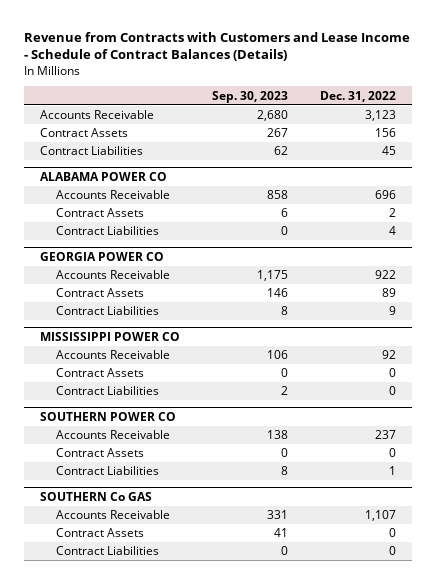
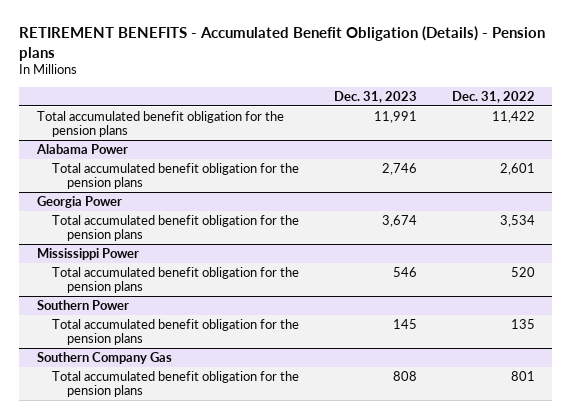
[23,31,410,62] Revenue from Contracts with Customers and Lease Income - Schedule of Contract Balances (Details) -> [19,26,546,61] RETIREMENT BENEFITS - Accumulated Benefit Obligation (Details) - Pension plans
[212,90,289,103] Sep. 30, 2023 -> none
none -> [333,90,417,103] Dec. 31, 2023
[39,110,154,120] Accounts Receivable -> none
[39,128,128,138] Contract Assets -> none
[39,146,143,156] Contract Liabilities -> none
[55,190,170,200] Accounts Receivable -> none
[55,208,144,218] Contract Assets -> none
[55,226,159,236] Contract Liabilities -> none
[55,270,170,280] Accounts Receivable -> none
[55,288,144,298] Contract Assets -> none
[55,306,159,316] Contract Liabilities -> none
[55,350,170,360] Accounts Receivable -> none
[55,368,144,378] Contract Assets -> none
[55,386,159,396] Contract Liabilities -> none
[55,430,170,440] Accounts Receivable -> none
[55,448,144,458] Contract Assets -> none
[55,466,159,476] Contract Liabilities -> none
[55,510,170,520] Accounts Receivable -> none
[55,528,144,538] Contract Assets -> none
[55,546,159,556] Contract Liabilities -> none
none -> [36,111,284,138] Total accumulated benefit obligation for the pension plans
[39,171,167,181] ALABAMA POWER CO -> [35,144,128,155] Alabama Power
none -> [51,163,299,190] Total accumulated benefit obligation for the pension plans
[39,251,164,261] GEORGIA POWER CO -> [36,196,122,209] Georgia Power
none -> [51,215,299,242] Total accumulated benefit obligation for the pension plans
[39,331,180,341] MISSISSIPPI POWER CO -> [36,248,139,261] Mississippi Power
none -> [51,267,299,294] Total accumulated benefit obligation for the pension plans
[39,411,176,421] SOUTHERN POWER CO -> [36,300,129,311] Southern Power
none -> [51,319,299,346] Total accumulated benefit obligation for the pension plans
[39,491,152,501] SOUTHERN Co GAS -> [36,352,172,365] Southern Company Gas
none -> [51,371,299,398] Total accumulated benefit obligation for the pension plans

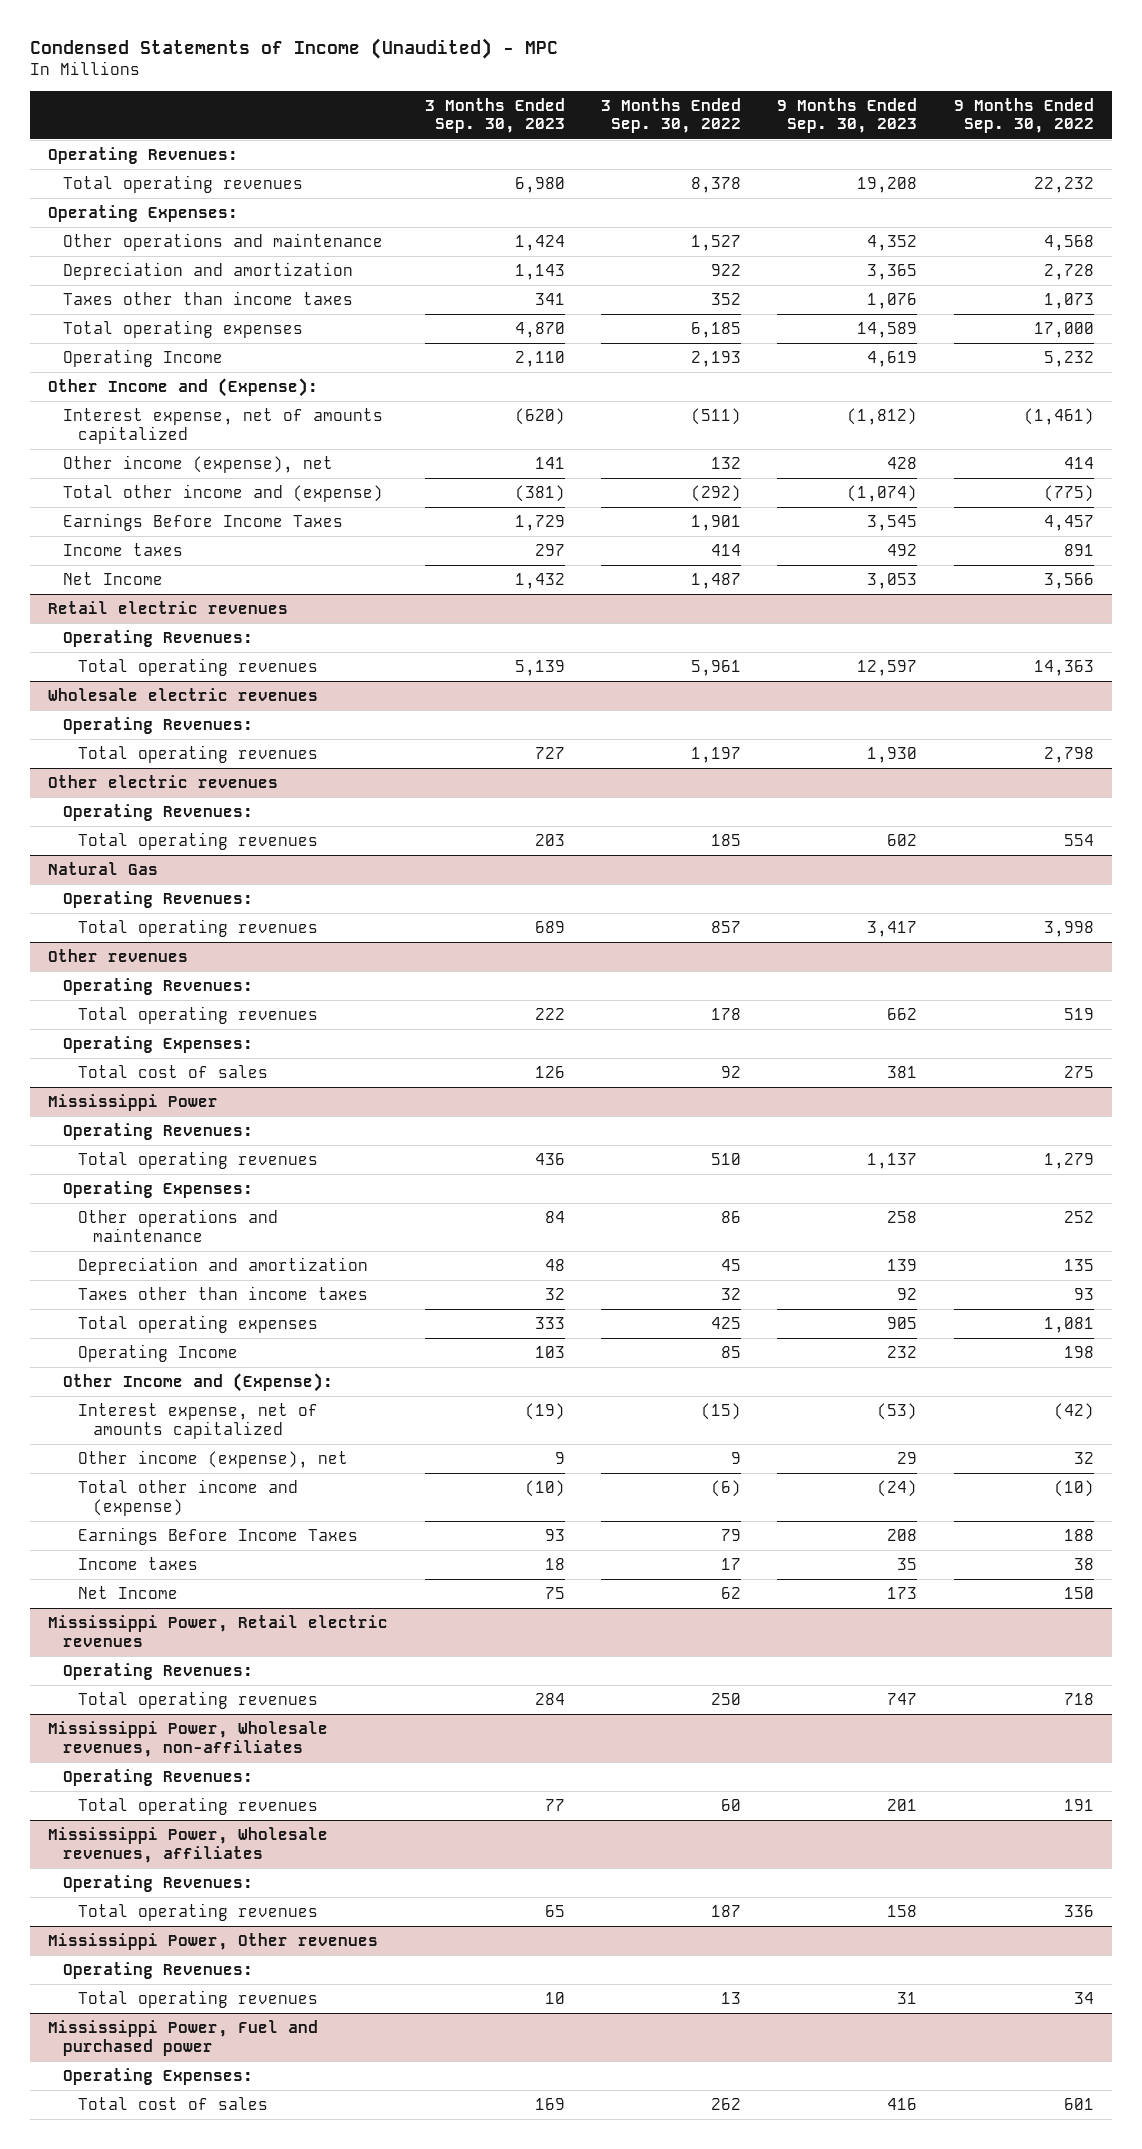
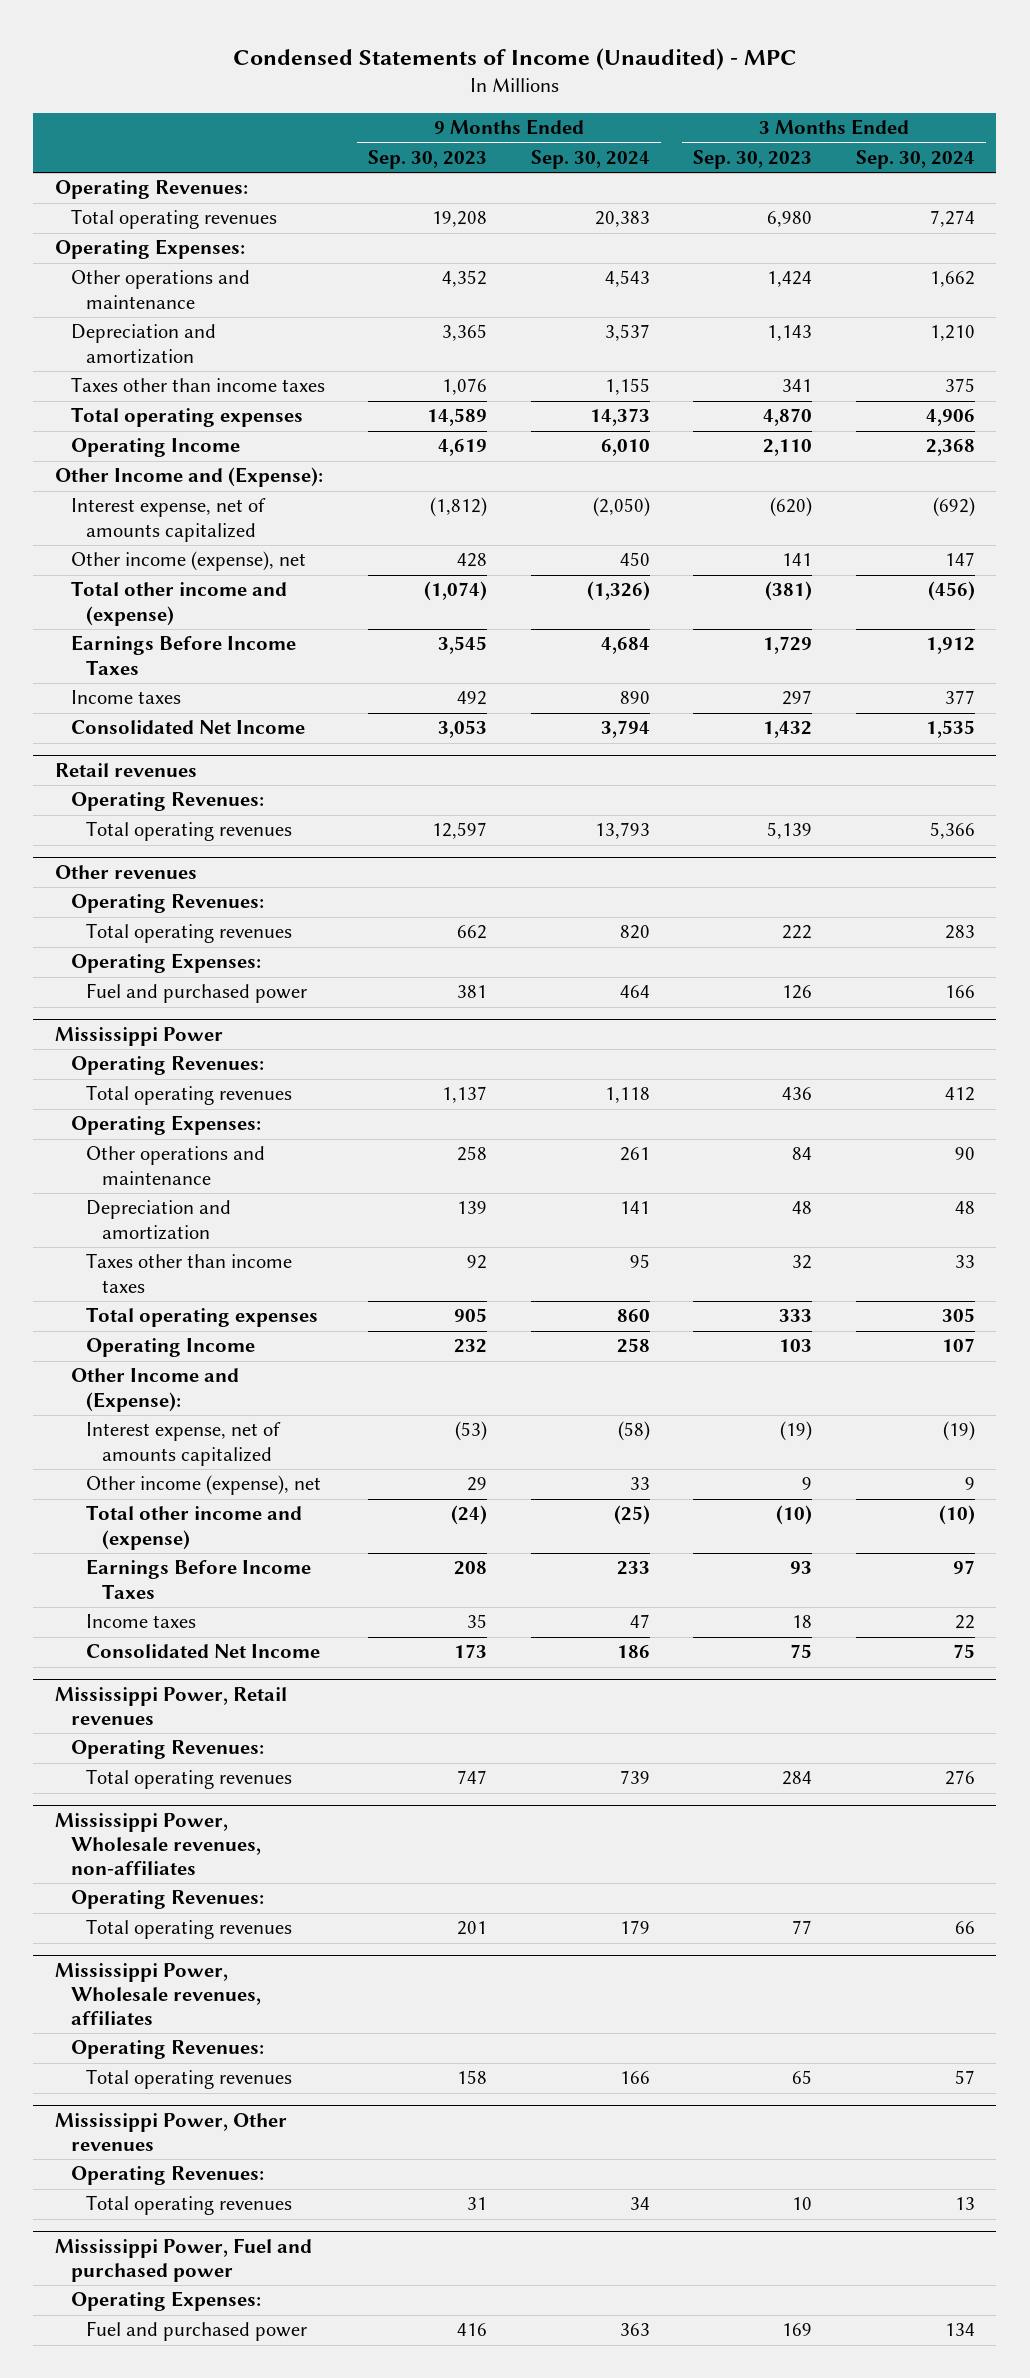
[600,97,741,134] 3 Months Ended Sep. 30, 2022 -> none
[953,97,1094,134] 9 Months Ended Sep. 30, 2022 -> none
none -> [530,149,650,169] Sep. 30, 2024
none -> [855,149,975,169] Sep. 30, 2024
[63,572,164,586] Net Income -> [70,720,305,735] Consolidated Net Income
[48,601,289,615] Retail electric revenues -> [55,762,198,777] Retail revenues
[48,688,319,702] Wholesale electric revenues -> none
[63,717,254,735] Operating Revenues: -> none
[78,745,319,764] Total operating revenues -> none
[48,775,279,789] Other electric revenues -> none
[63,804,254,822] Operating Revenues: -> none
[78,832,319,851] Total operating revenues -> none
[48,862,159,876] Natural Gas -> none
[63,891,254,909] Operating Revenues: -> none
[78,919,319,938] Total operating revenues -> none
[78,1065,269,1079] Total cost of sales -> [86,983,308,1004] Fuel and purchased power
[78,1586,179,1600] Net Income -> [86,1644,321,1659] Consolidated Net Income
[48,1615,389,1647] Mississippi Power, Retail electric revenues -> [55,1686,288,1725] Mississippi Power, Retail revenues
[78,2097,269,2111] Total cost of sales -> [86,2321,308,2342] Fuel and purchased power

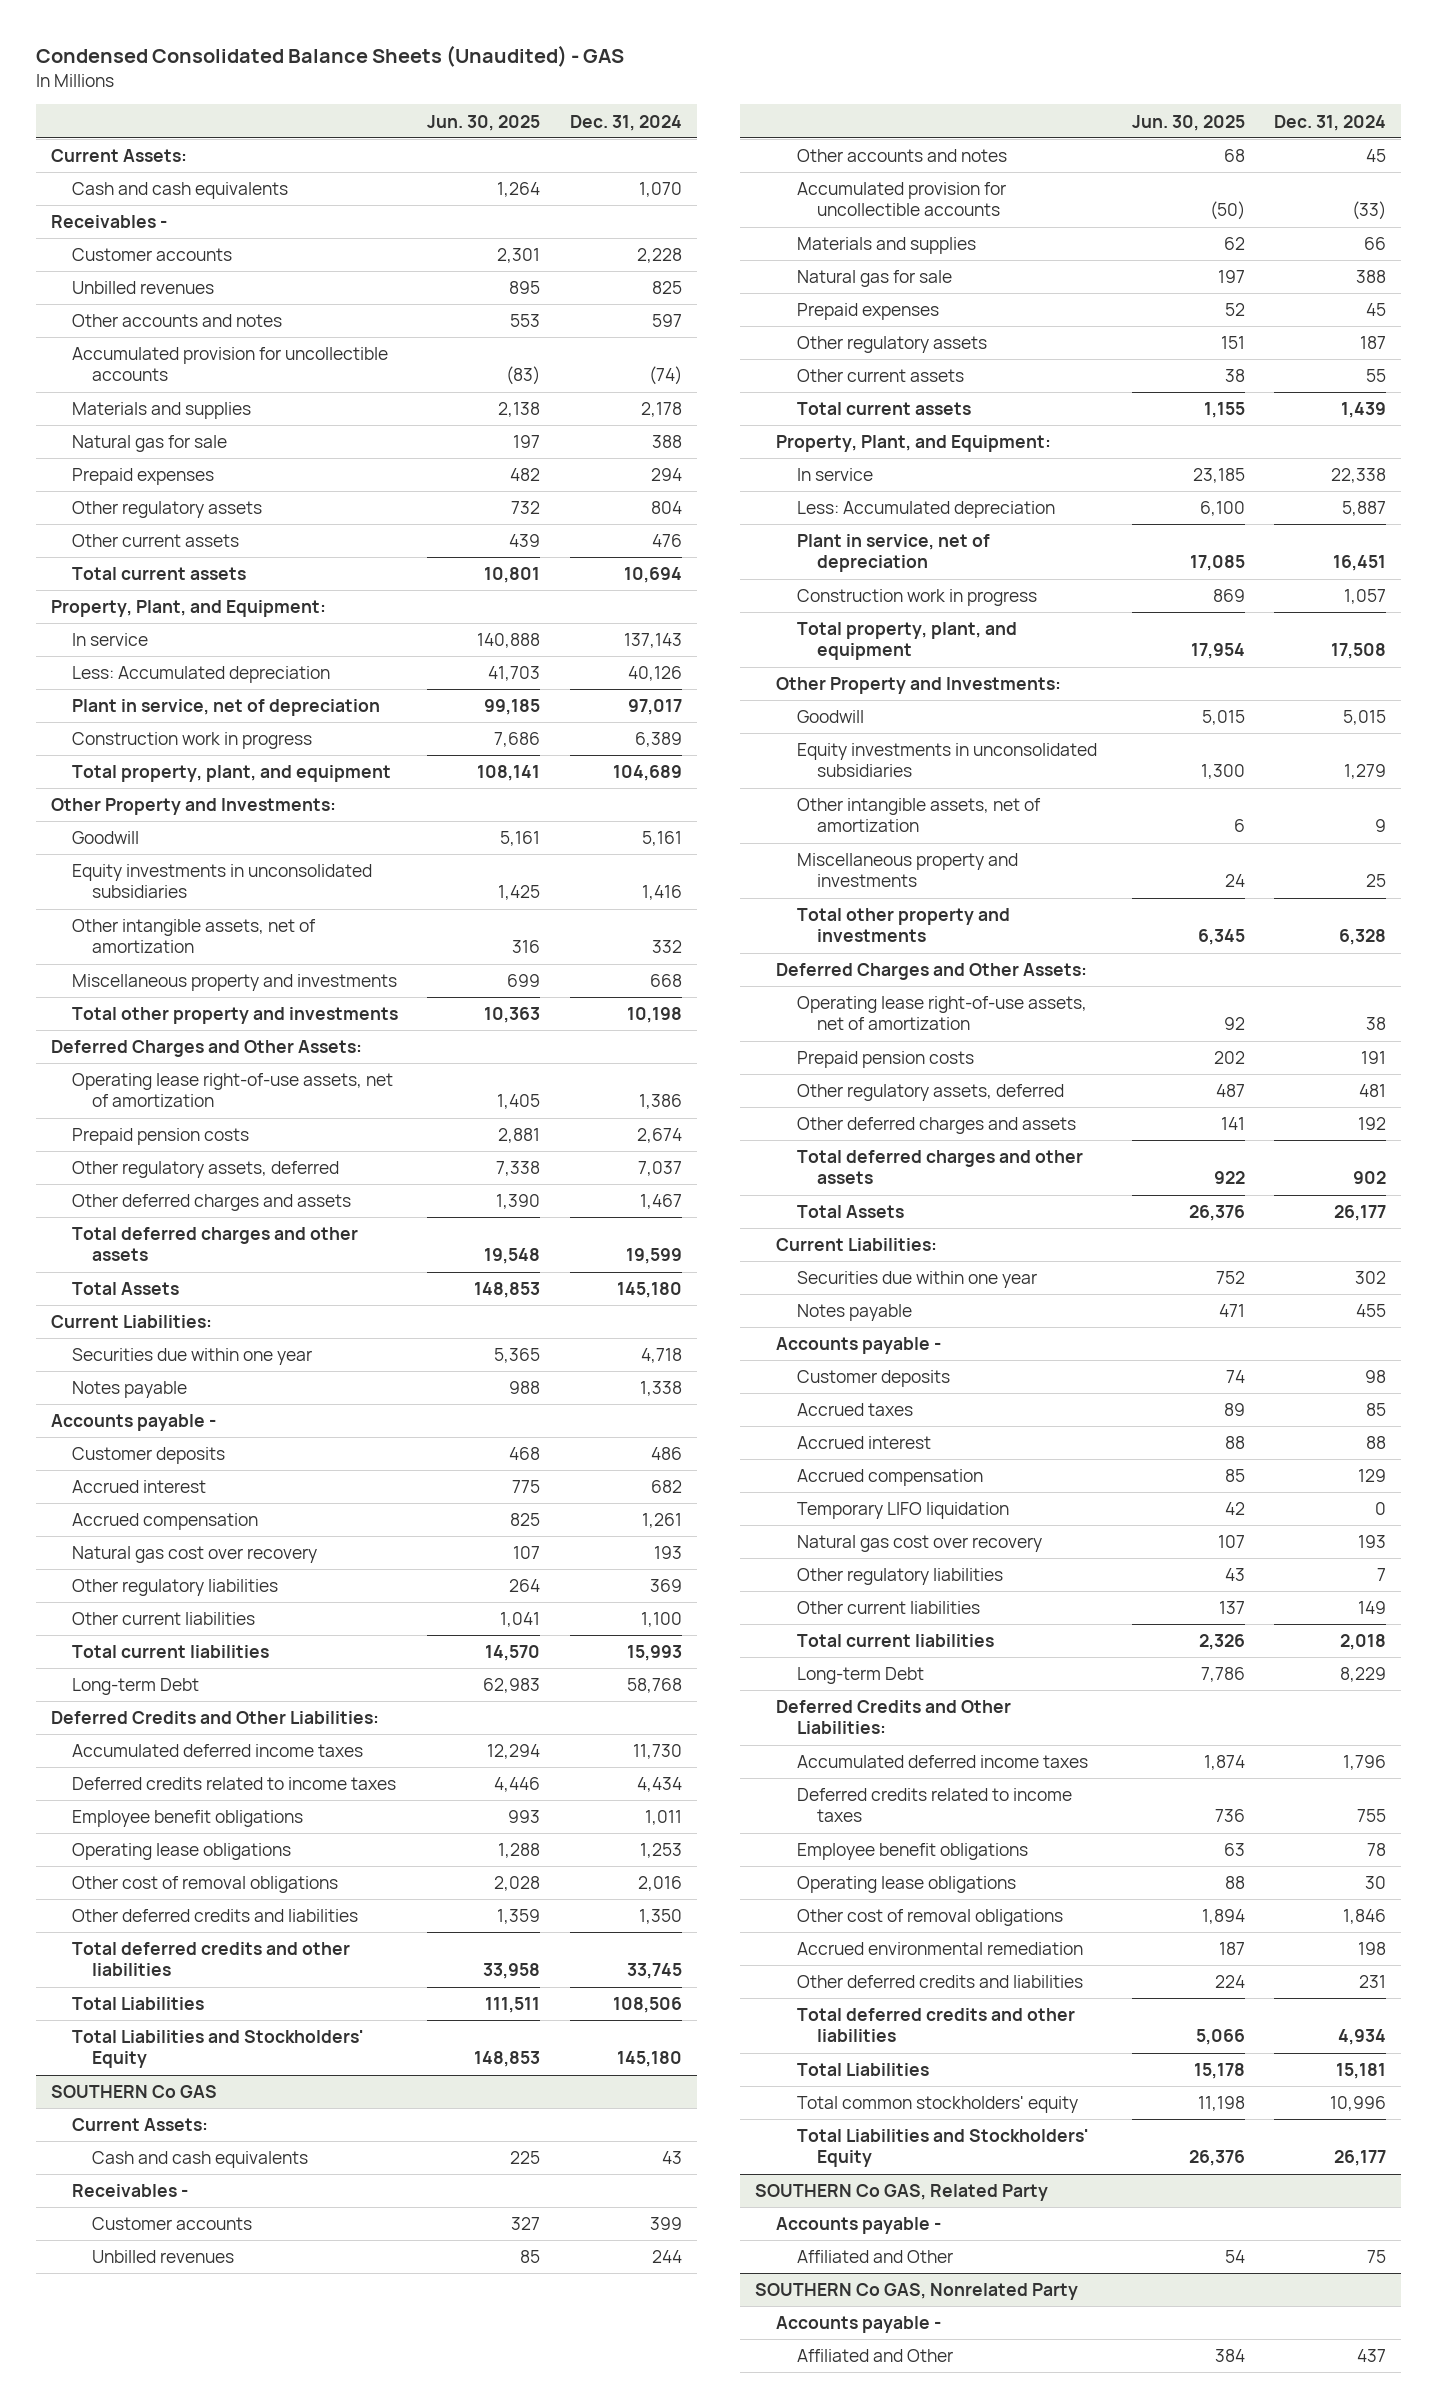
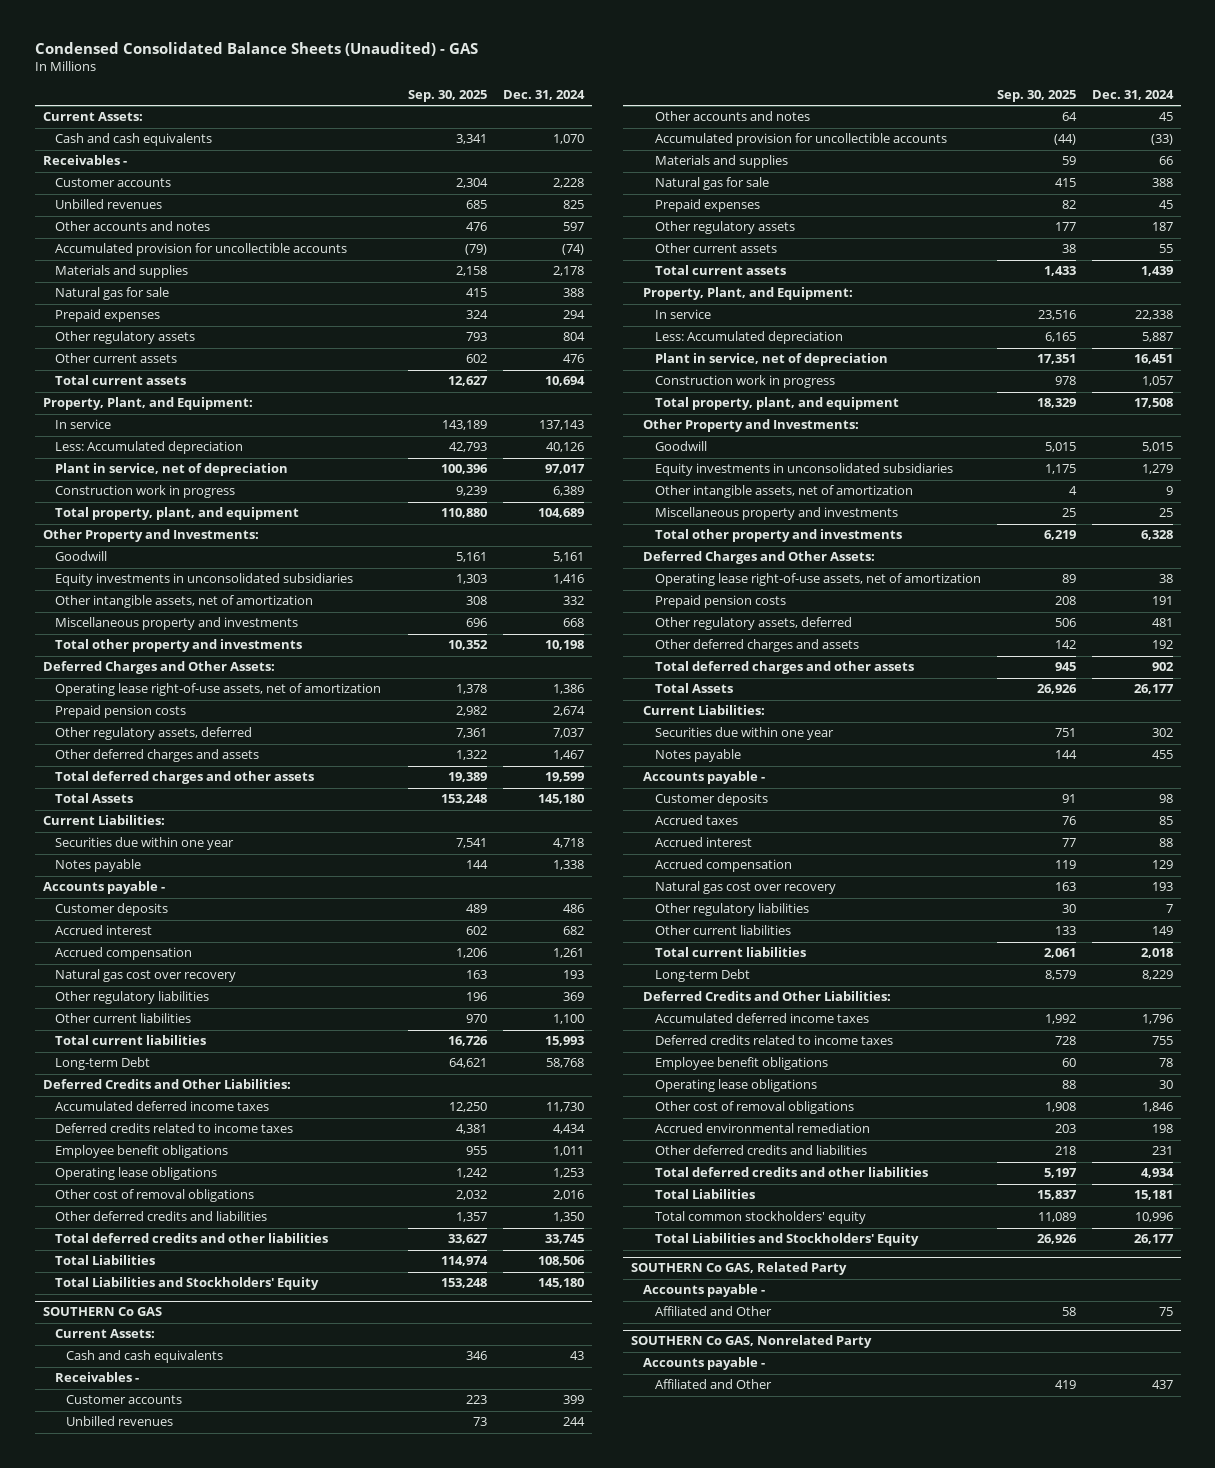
[427,114,541,131] Jun. 30, 2025 -> none
none -> [408,89,488,102] Sep. 30, 2025
[796,1502,1009,1520] Temporary LIFO liquidation -> none

